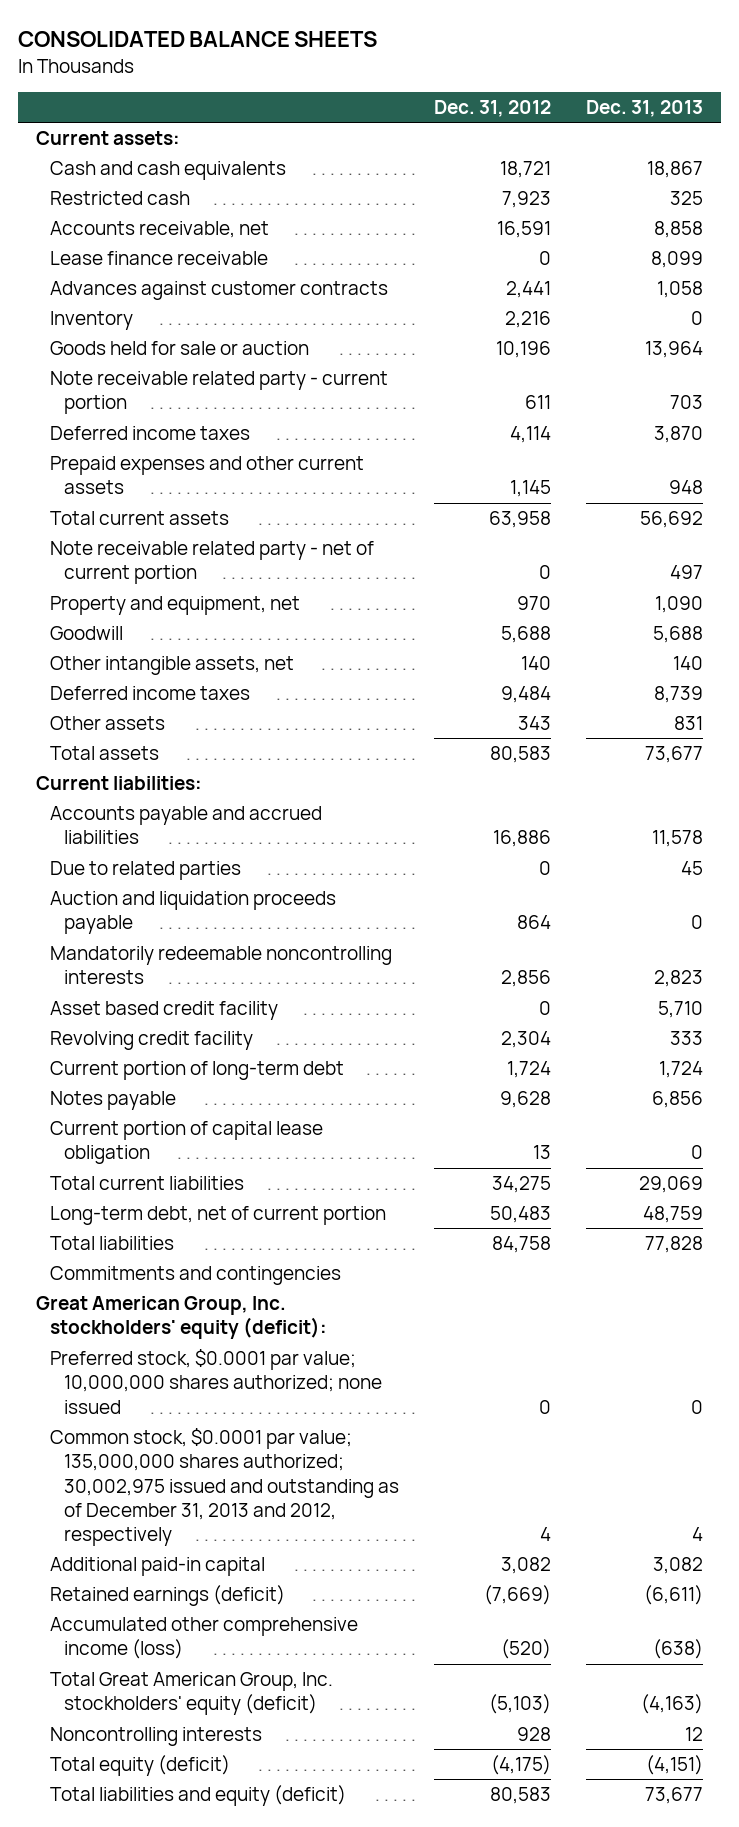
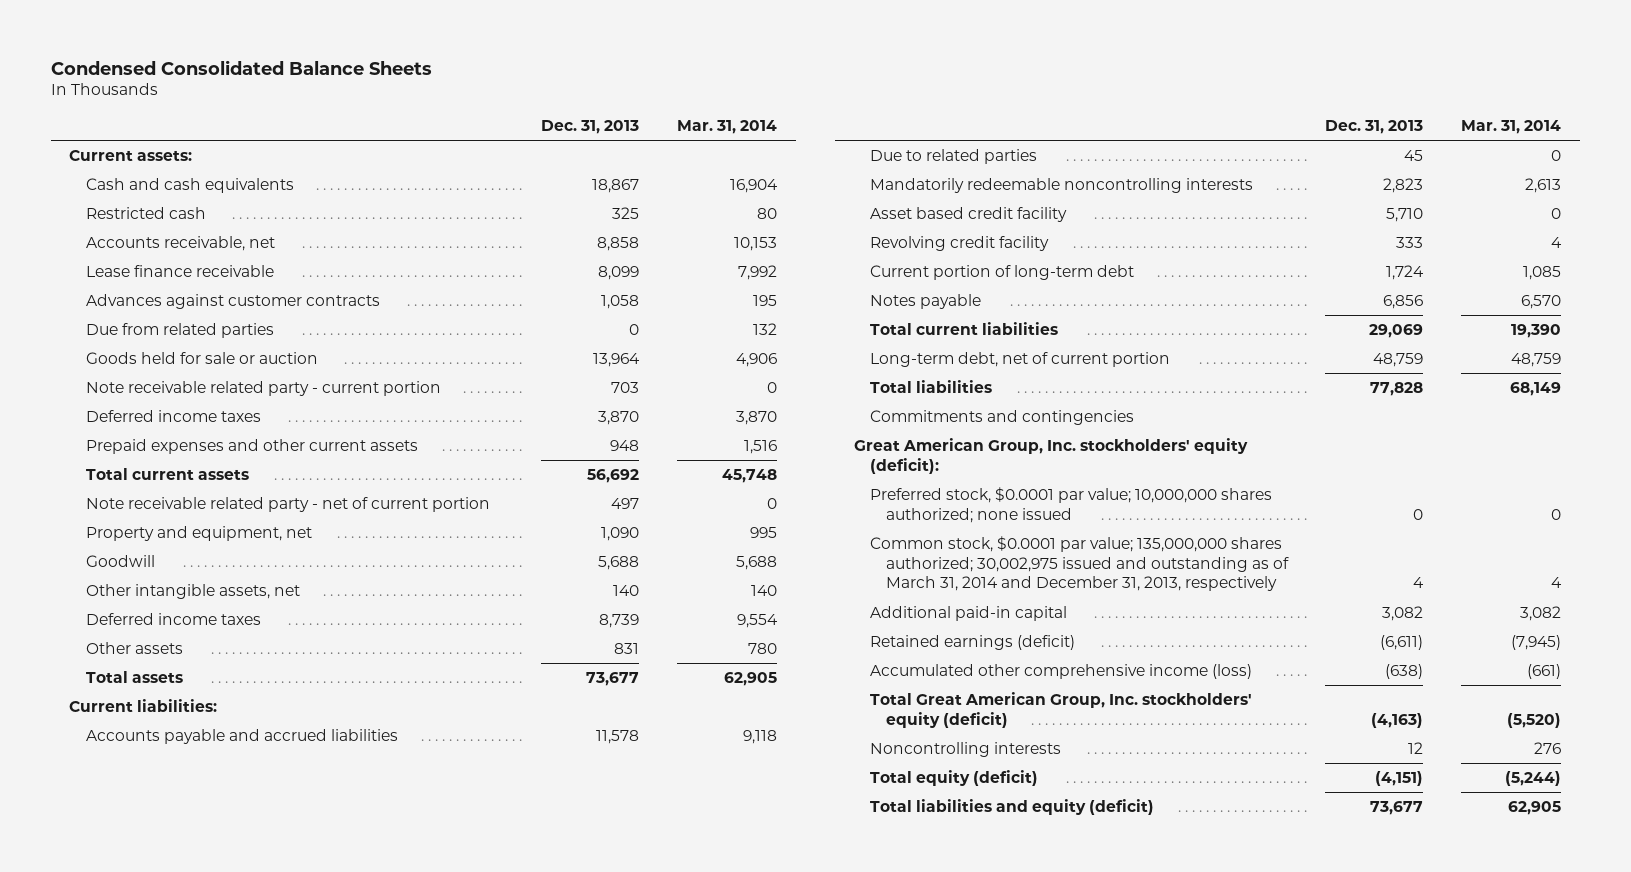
[17,31,377,48] CONSOLIDATED BALANCE SHEETS -> [50,59,432,75] Condensed Consolidated Balance Sheets
[433,100,551,118] Dec. 31, 2012 -> none
none -> [677,119,778,134] Mar. 31, 2014
[49,311,133,331] Inventory -> none
none -> [85,322,274,338] Due from related parties
[49,891,336,935] Auction and liquidation proceeds payable -> none
[49,1121,323,1165] Current portion of capital lease obligation -> none
[49,1428,399,1547] Common stock, $0.0001 par value; 135,000,000 shares authorized; 30,002,975 issued and outstanding as of December 31, 2013 and 2012, respectively -> [869,535,1289,592] Common stock, $0.0001 par value; 135,000,000 shares authorized; 30,002,975 issued and outstanding as of March 31, 2014 and December 31, 2013, respectively

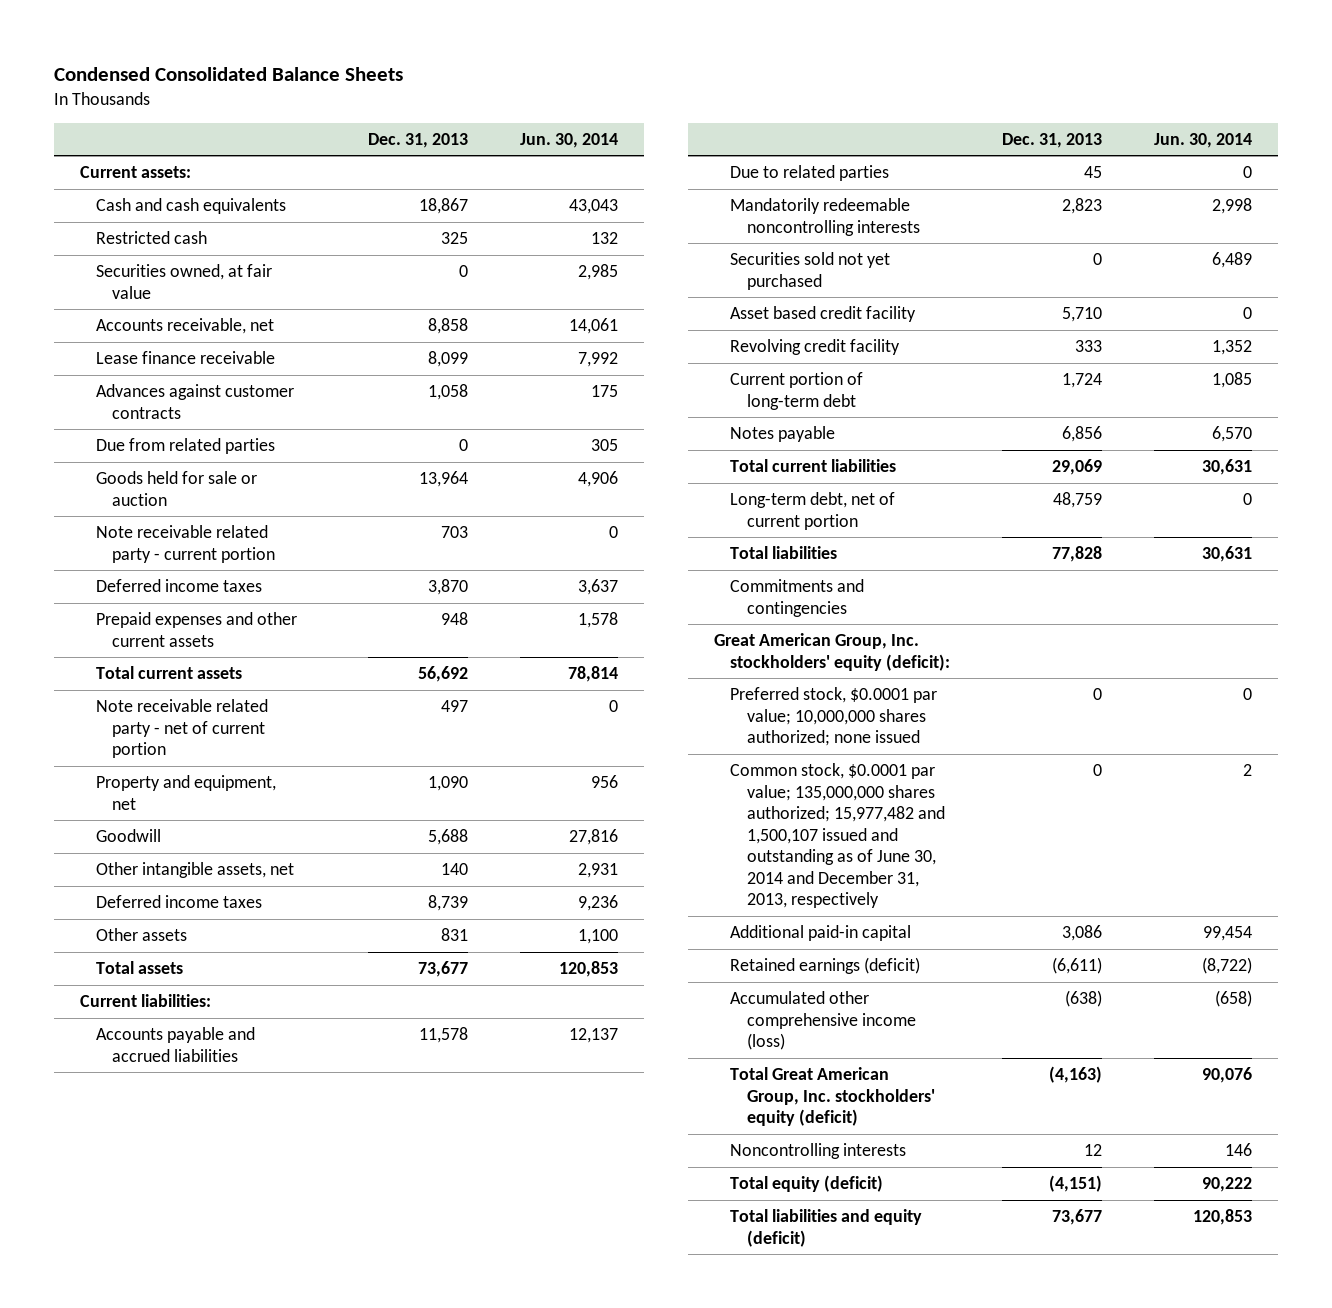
[677,119,778,134] Mar. 31, 2014 -> none
none -> [520,132,619,148] Jun. 30, 2014
none -> [95,264,272,299] Securities owned, at fair value
none -> [730,252,891,290] Securities sold not yet purchased
[869,535,1289,592] Common stock, $0.0001 par value; 135,000,000 shares authorized; 30,002,975 issued and outstanding as of March 31, 2014 and December 31, 2013, respectively -> [730,763,945,909] Common stock, $0.0001 par value; 135,000,000 shares authorized; 15,977,482 and 1,500,107 issued and outstanding as of June 30, 2014 and December 31, 2013, respectively
[1413,577,1425,589] 4 -> [1093,764,1103,777] 0
[1382,605,1424,621] 3,082 -> [1062,925,1103,942] 3,086

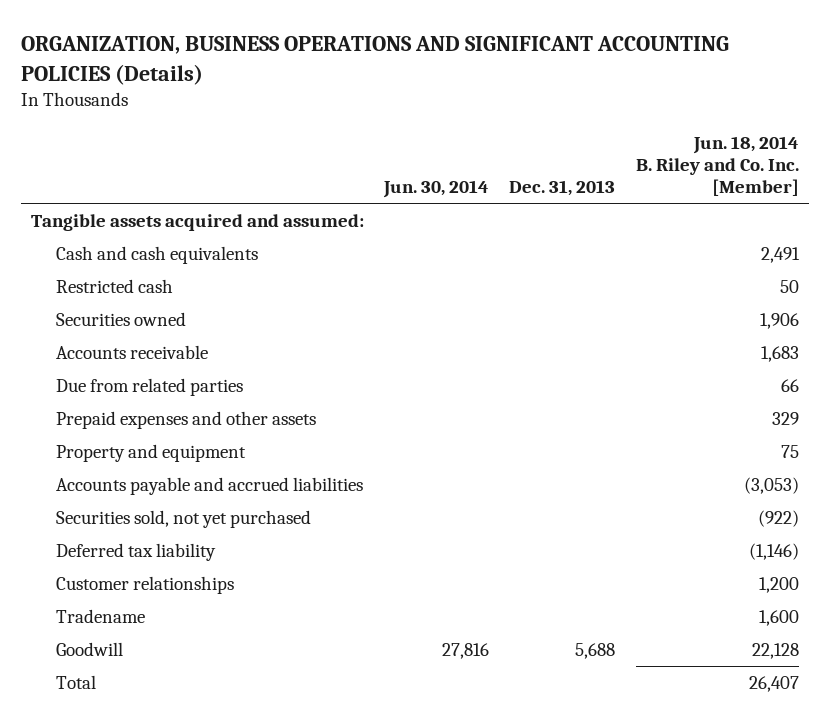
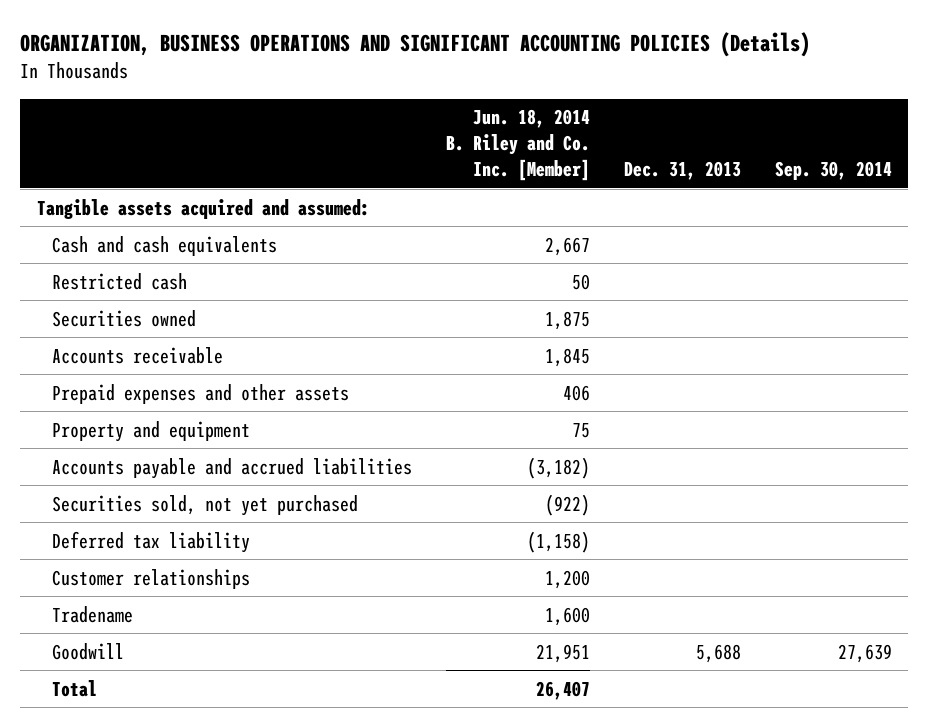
[383,180,490,199] Jun. 30, 2014 -> none
none -> [774,161,892,181] Sep. 30, 2014
[760,247,800,264] 2,491 -> [544,236,590,256] 2,667
[56,378,244,397] Due from related parties -> none
[759,313,799,330] 1,906 -> [544,310,590,330] 1,875
[760,346,799,363] 1,683 -> [544,347,590,367] 1,845
[771,412,799,426] 329 -> [562,384,590,401] 406
[743,477,799,495] (3,053) -> [526,456,590,479] (3,182)
[748,543,799,561] (1,146) -> [526,530,590,553] (1,158)
[751,643,799,660] 22,128 -> [535,643,590,663] 21,951

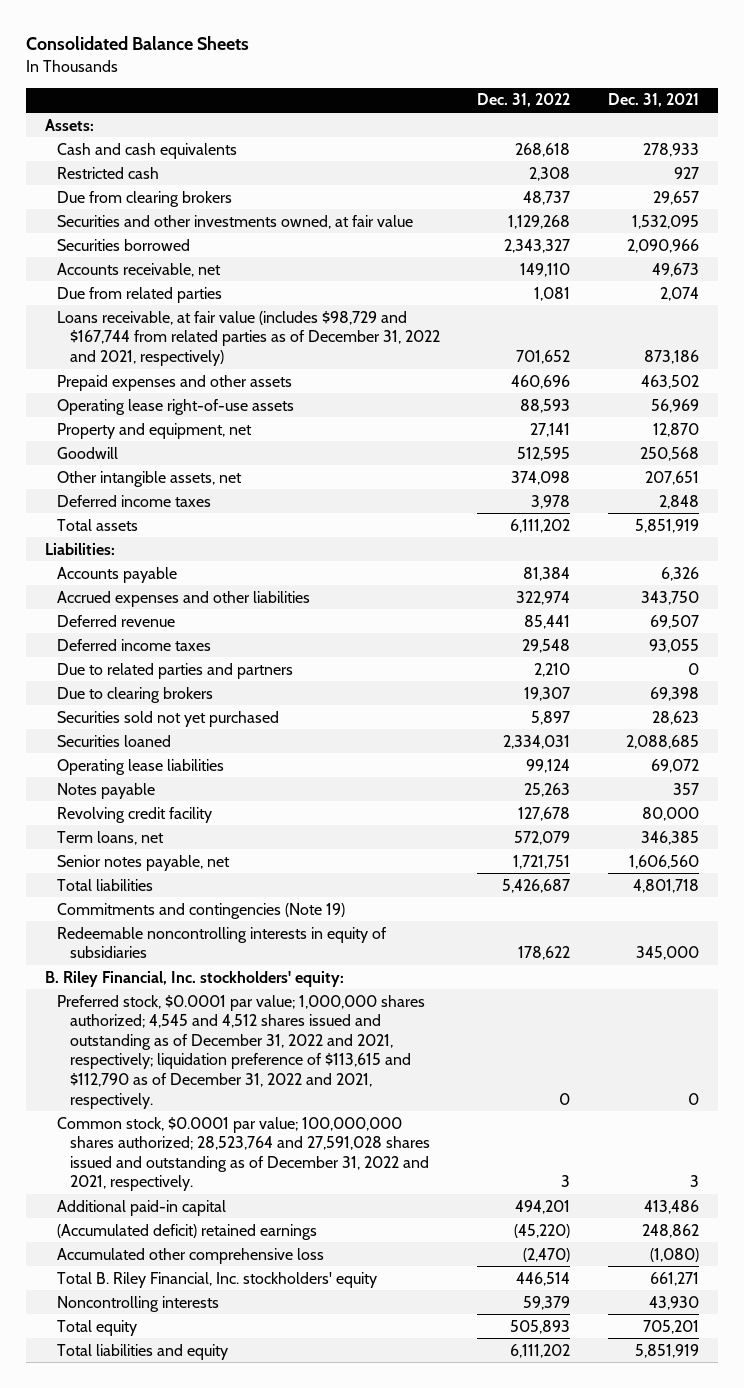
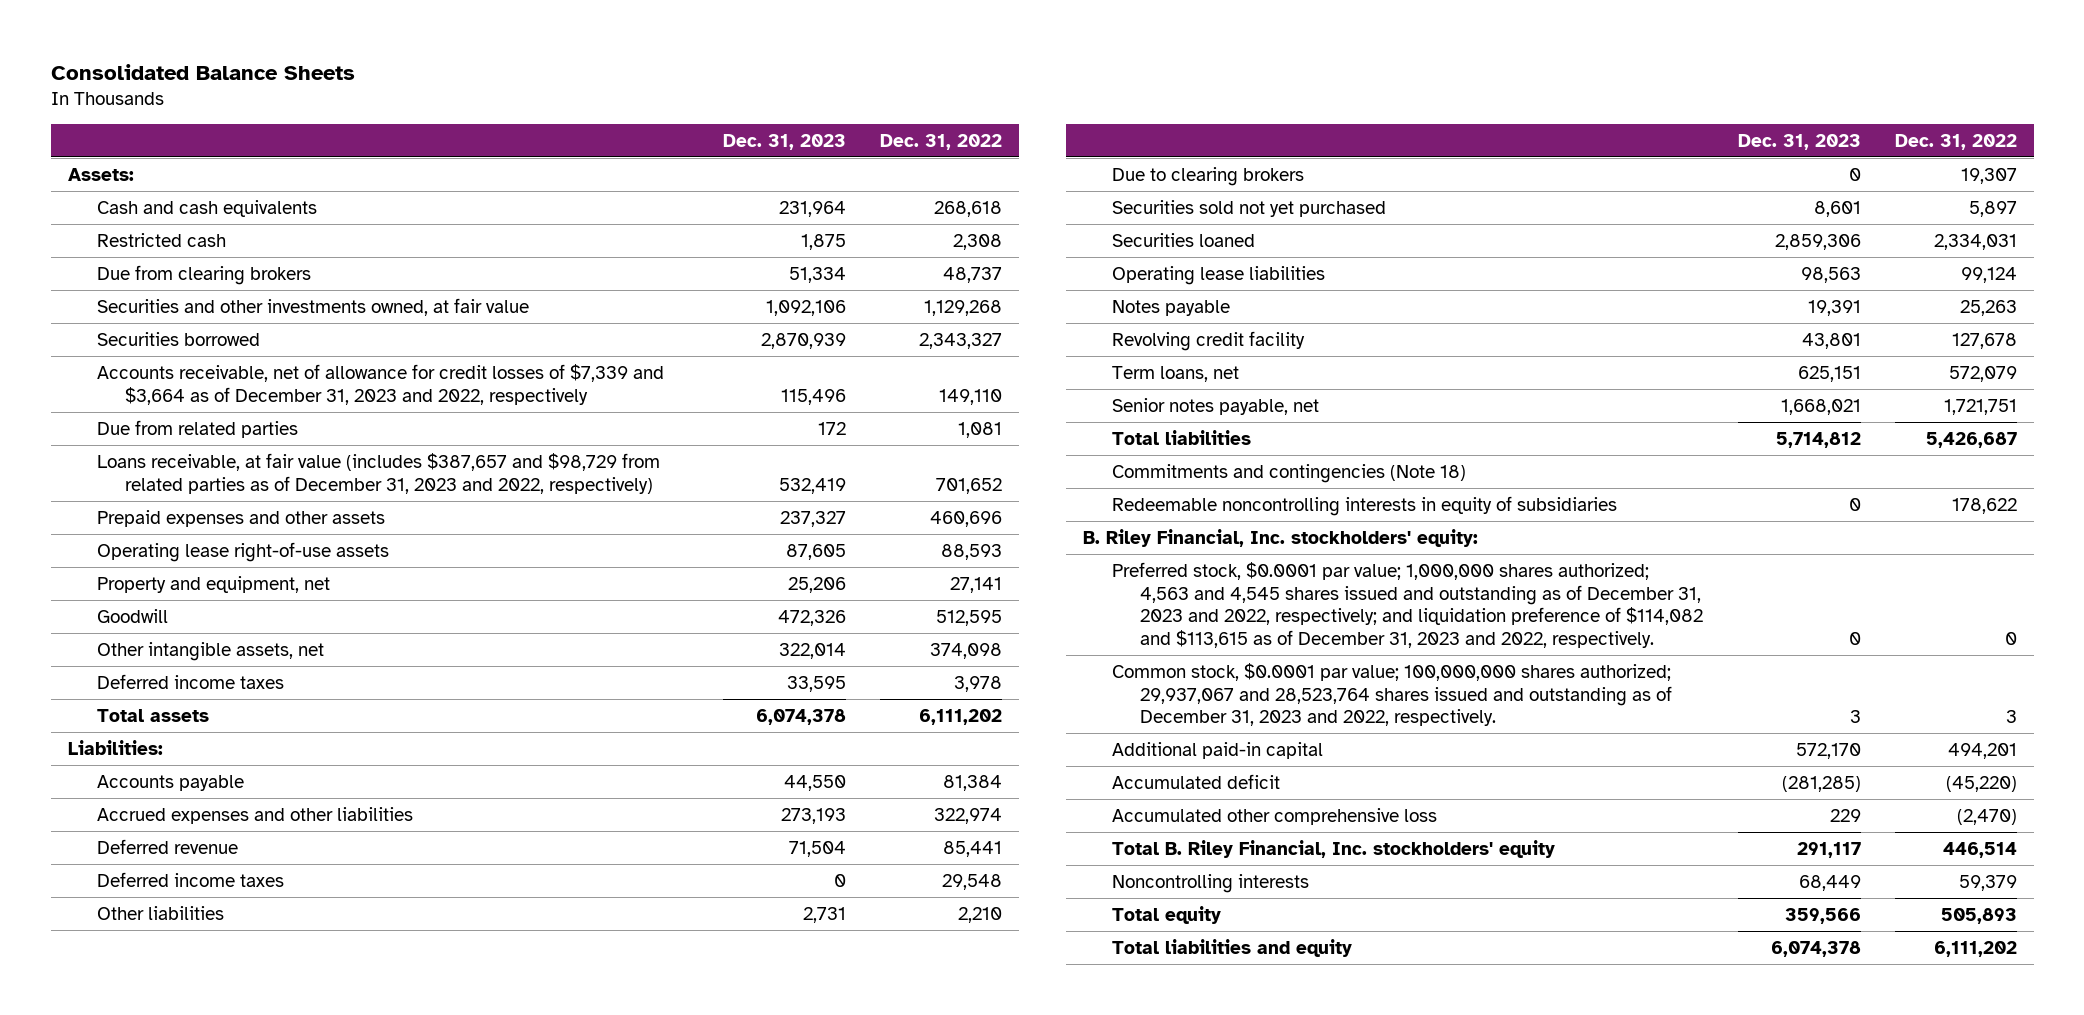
[607,93,699,108] Dec. 31, 2021 -> none
none -> [722,133,846,150] Dec. 31, 2023
[57,262,222,277] Accounts receivable, net -> [96,363,664,405] Accounts receivable, net of allowance for credit losses of $7,339 and $3,664 as of December 31, 2023 and 2022, respectively
[57,310,440,366] Loans receivable, at fair value (includes $98,729 and $167,744 from related parties as of December 31, 2022 and 2021, respectively) -> [96,452,660,494] Loans receivable, at fair value (includes $387,657 and $98,729 from related parties as of December 31, 2023 and 2022, respectively)
[57,662,294,679] Due to related parties and partners -> [96,905,224,920] Other liabilities
[57,902,346,919] Commitments and contingencies (Note 19) -> [1111,463,1466,483] Commitments and contingencies (Note 18)
[57,994,426,1109] Preferred stock, $0.0001 par value; 1,000,000 shares authorized; 4,545 and 4,512 shares issued and outstanding as of December 31, 2022 and 2021, respectively; liquidation preference of $113,615 and $112,790 as of December 31, 2022 and 2021, respectively. -> [1111,561,1704,648] Preferred stock, $0.0001 par value; 1,000,000 shares authorized; 4,563 and 4,545 shares issued and outstanding as of December 31, 2023 and 2022, respectively; and liquidation preference of $114,082 and $113,615 as of December 31, 2023 and 2022, respectively.
[57,1116,430,1192] Common stock, $0.0001 par value; 100,000,000 shares authorized; 28,523,764 and 27,591,028 shares issued and outstanding as of December 31, 2022 and 2021, respectively. -> [1111,662,1673,727] Common stock, $0.0001 par value; 100,000,000 shares authorized; 29,937,067 and 28,523,764 shares issued and outstanding as of December 31, 2023 and 2022, respectively.
[57,1223,318,1240] (Accumulated deficit) retained earnings -> [1111,773,1280,789] Accumulated deficit

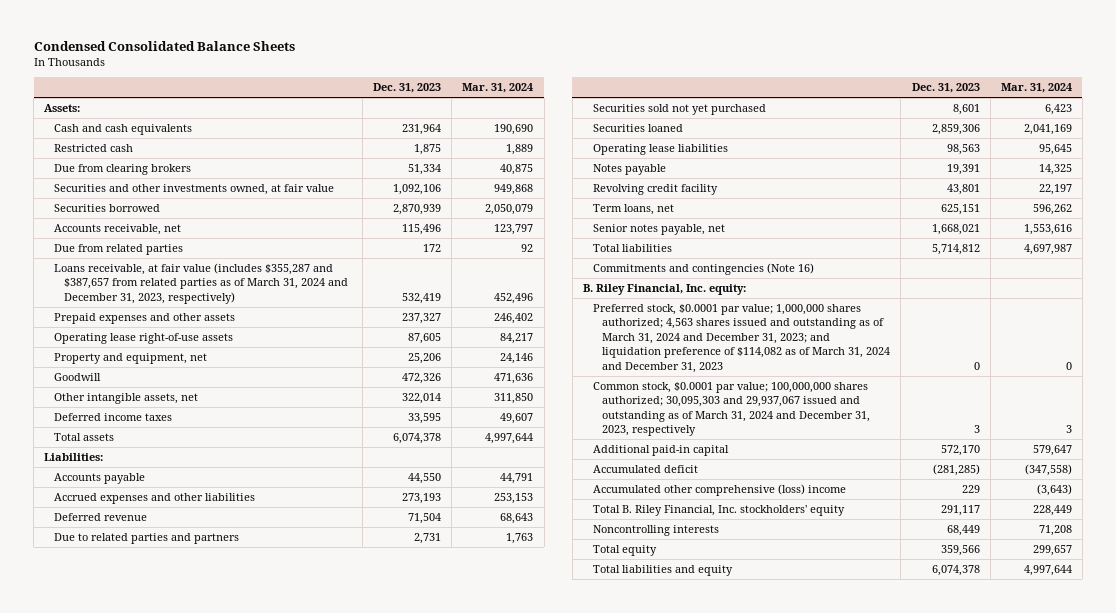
[50,63,355,80] Consolidated Balance Sheets -> [33,41,295,52] Condensed Consolidated Balance Sheets
[879,133,1002,150] Dec. 31, 2022 -> none
none -> [462,83,534,94] Mar. 31, 2024
[96,363,664,405] Accounts receivable, net of allowance for credit losses of $7,339 and $3,664 as of December 31, 2023 and 2022, respectively -> [54,223,182,235] Accounts receivable, net
[96,452,660,494] Loans receivable, at fair value (includes $387,657 and $98,729 from related parties as of December 31, 2023 and 2022, respectively) -> [54,262,348,304] Loans receivable, at fair value (includes $355,287 and $387,657 from related parties as of March 31, 2024 and December 31, 2023, respectively)
[96,871,284,887] Deferred income taxes -> none
[1111,166,1304,186] Due to clearing brokers -> none
[96,905,224,920] Other liabilities -> [54,532,240,544] Due to related parties and partners
[1111,495,1617,516] Redeemable noncontrolling interests in equity of subsidiaries -> none
[1111,463,1466,483] Commitments and contingencies (Note 18) -> [592,262,814,275] Commitments and contingencies (Note 16)
[1082,528,1478,547] B. Riley Financial, Inc. stockholders' equity: -> [582,283,746,295] B. Riley Financial, Inc. equity:
[1111,561,1704,648] Preferred stock, $0.0001 par value; 1,000,000 shares authorized; 4,563 and 4,545 shares issued and outstanding as of December 31, 2023 and 2022, respectively; and liquidation preference of $114,082 and $113,615 as of December 31, 2023 and 2022, respectively. -> [592,303,891,373] Preferred stock, $0.0001 par value; 1,000,000 shares authorized; 4,563 shares issued and outstanding as of March 31, 2024 and December 31, 2023; and liquidation preference of $114,082 as of March 31, 2024 and December 31, 2023
[1111,662,1673,727] Common stock, $0.0001 par value; 100,000,000 shares authorized; 29,937,067 and 28,523,764 shares issued and outstanding as of December 31, 2023 and 2022, respectively. -> [592,381,871,437] Common stock, $0.0001 par value; 100,000,000 shares authorized; 30,095,303 and 29,937,067 issued and outstanding as of March 31, 2024 and December 31, 2023, respectively
[1111,807,1437,825] Accumulated other comprehensive loss -> [592,483,846,496] Accumulated other comprehensive (loss) income

